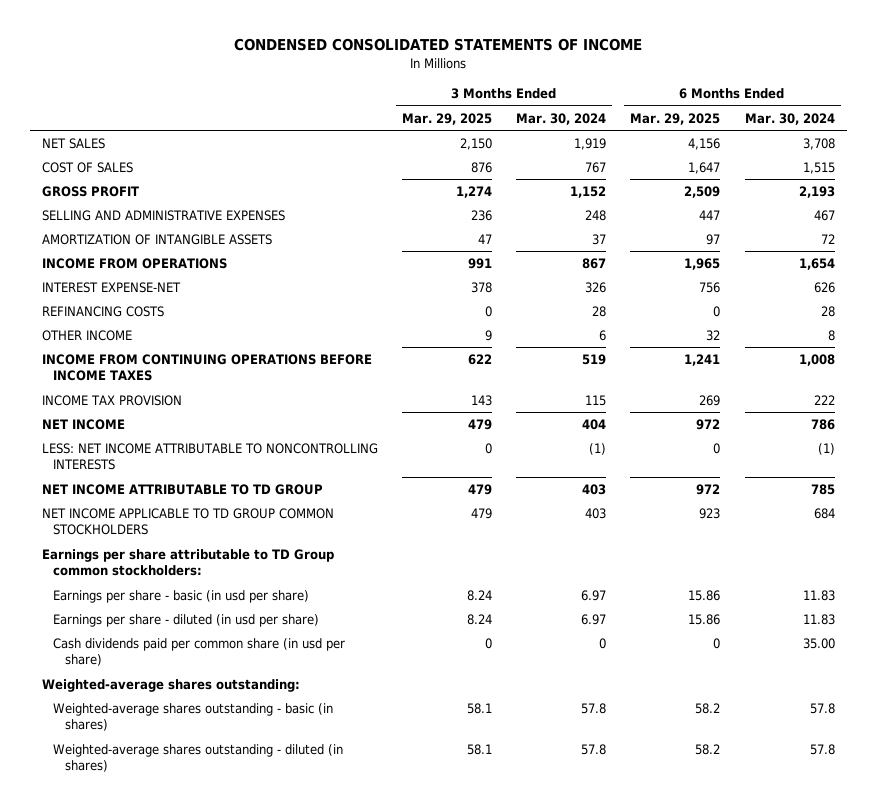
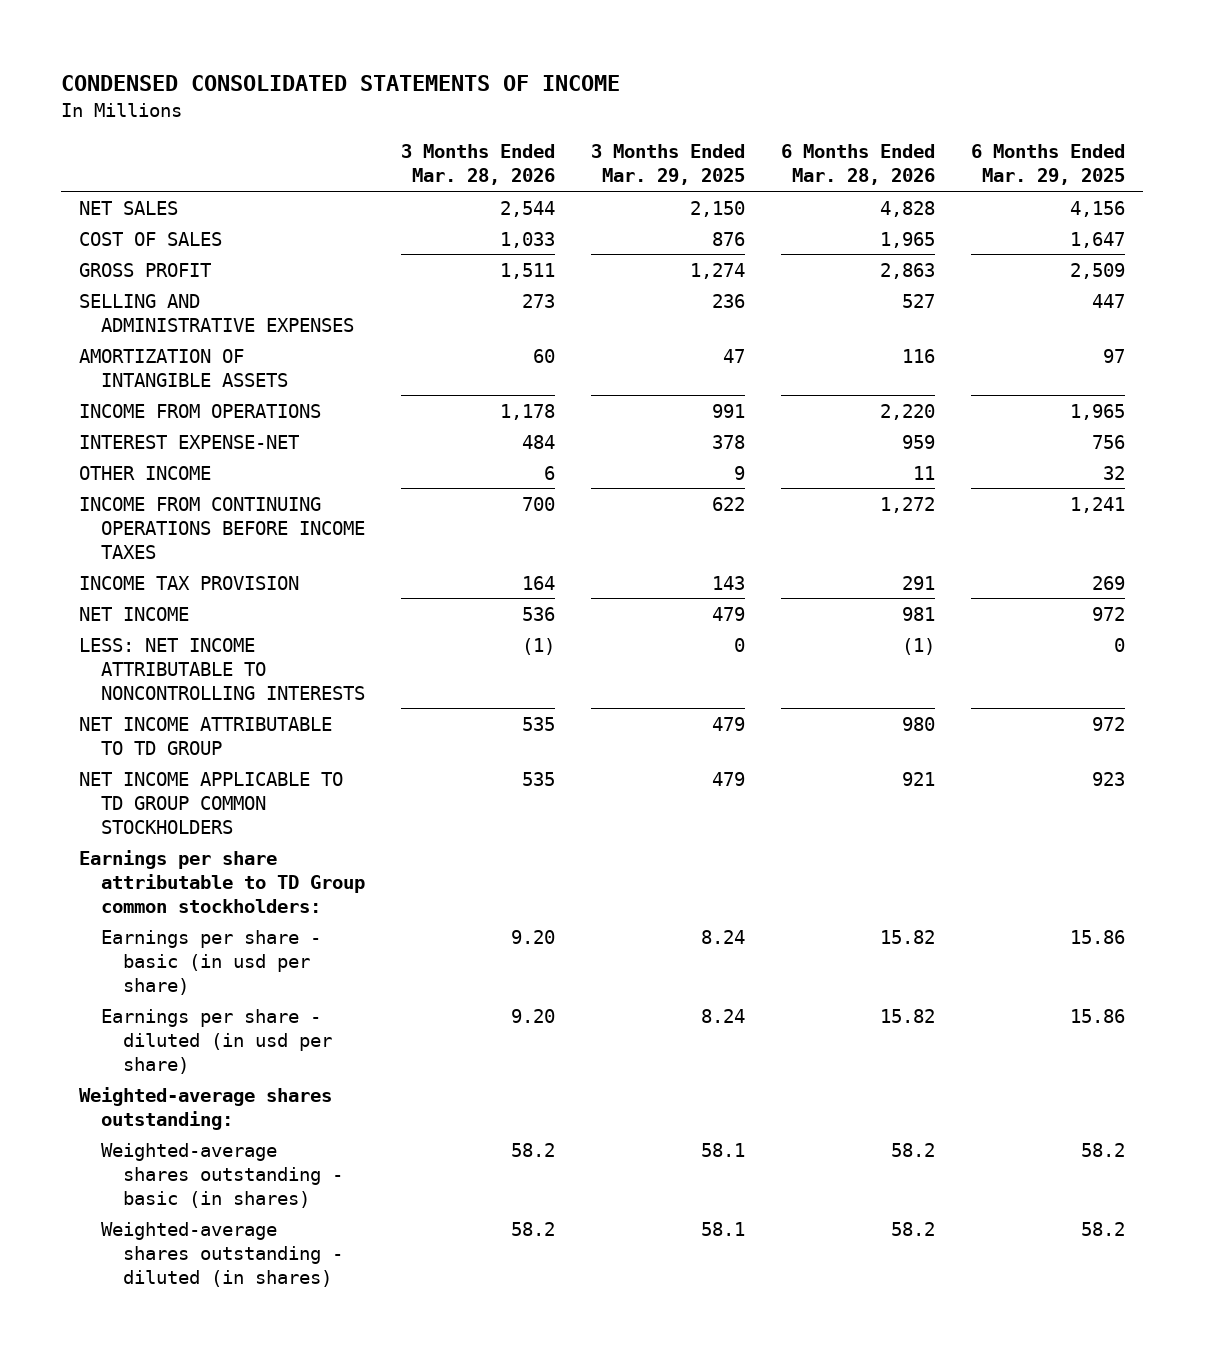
[516,112,607,125] Mar. 30, 2024 -> none
[744,112,835,125] Mar. 30, 2024 -> none
none -> [401,144,556,186] 3 Months Ended Mar. 28, 2026
none -> [781,144,936,186] 6 Months Ended Mar. 28, 2026
[41,306,164,318] REFINANCING COSTS -> none
[53,638,346,667] Cash dividends paid per common share (in usd per share) -> none

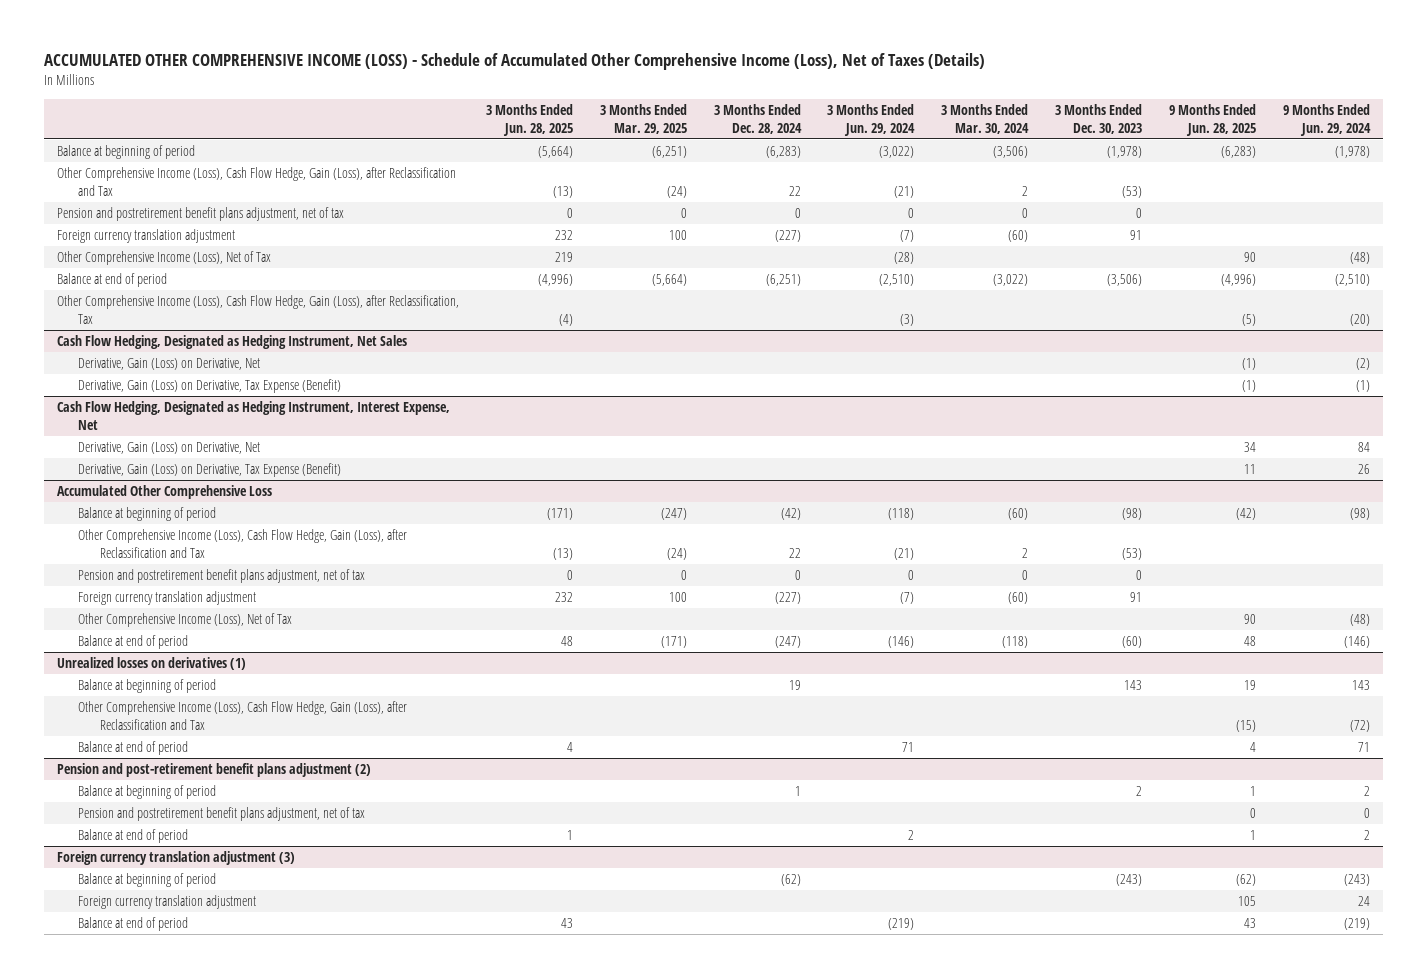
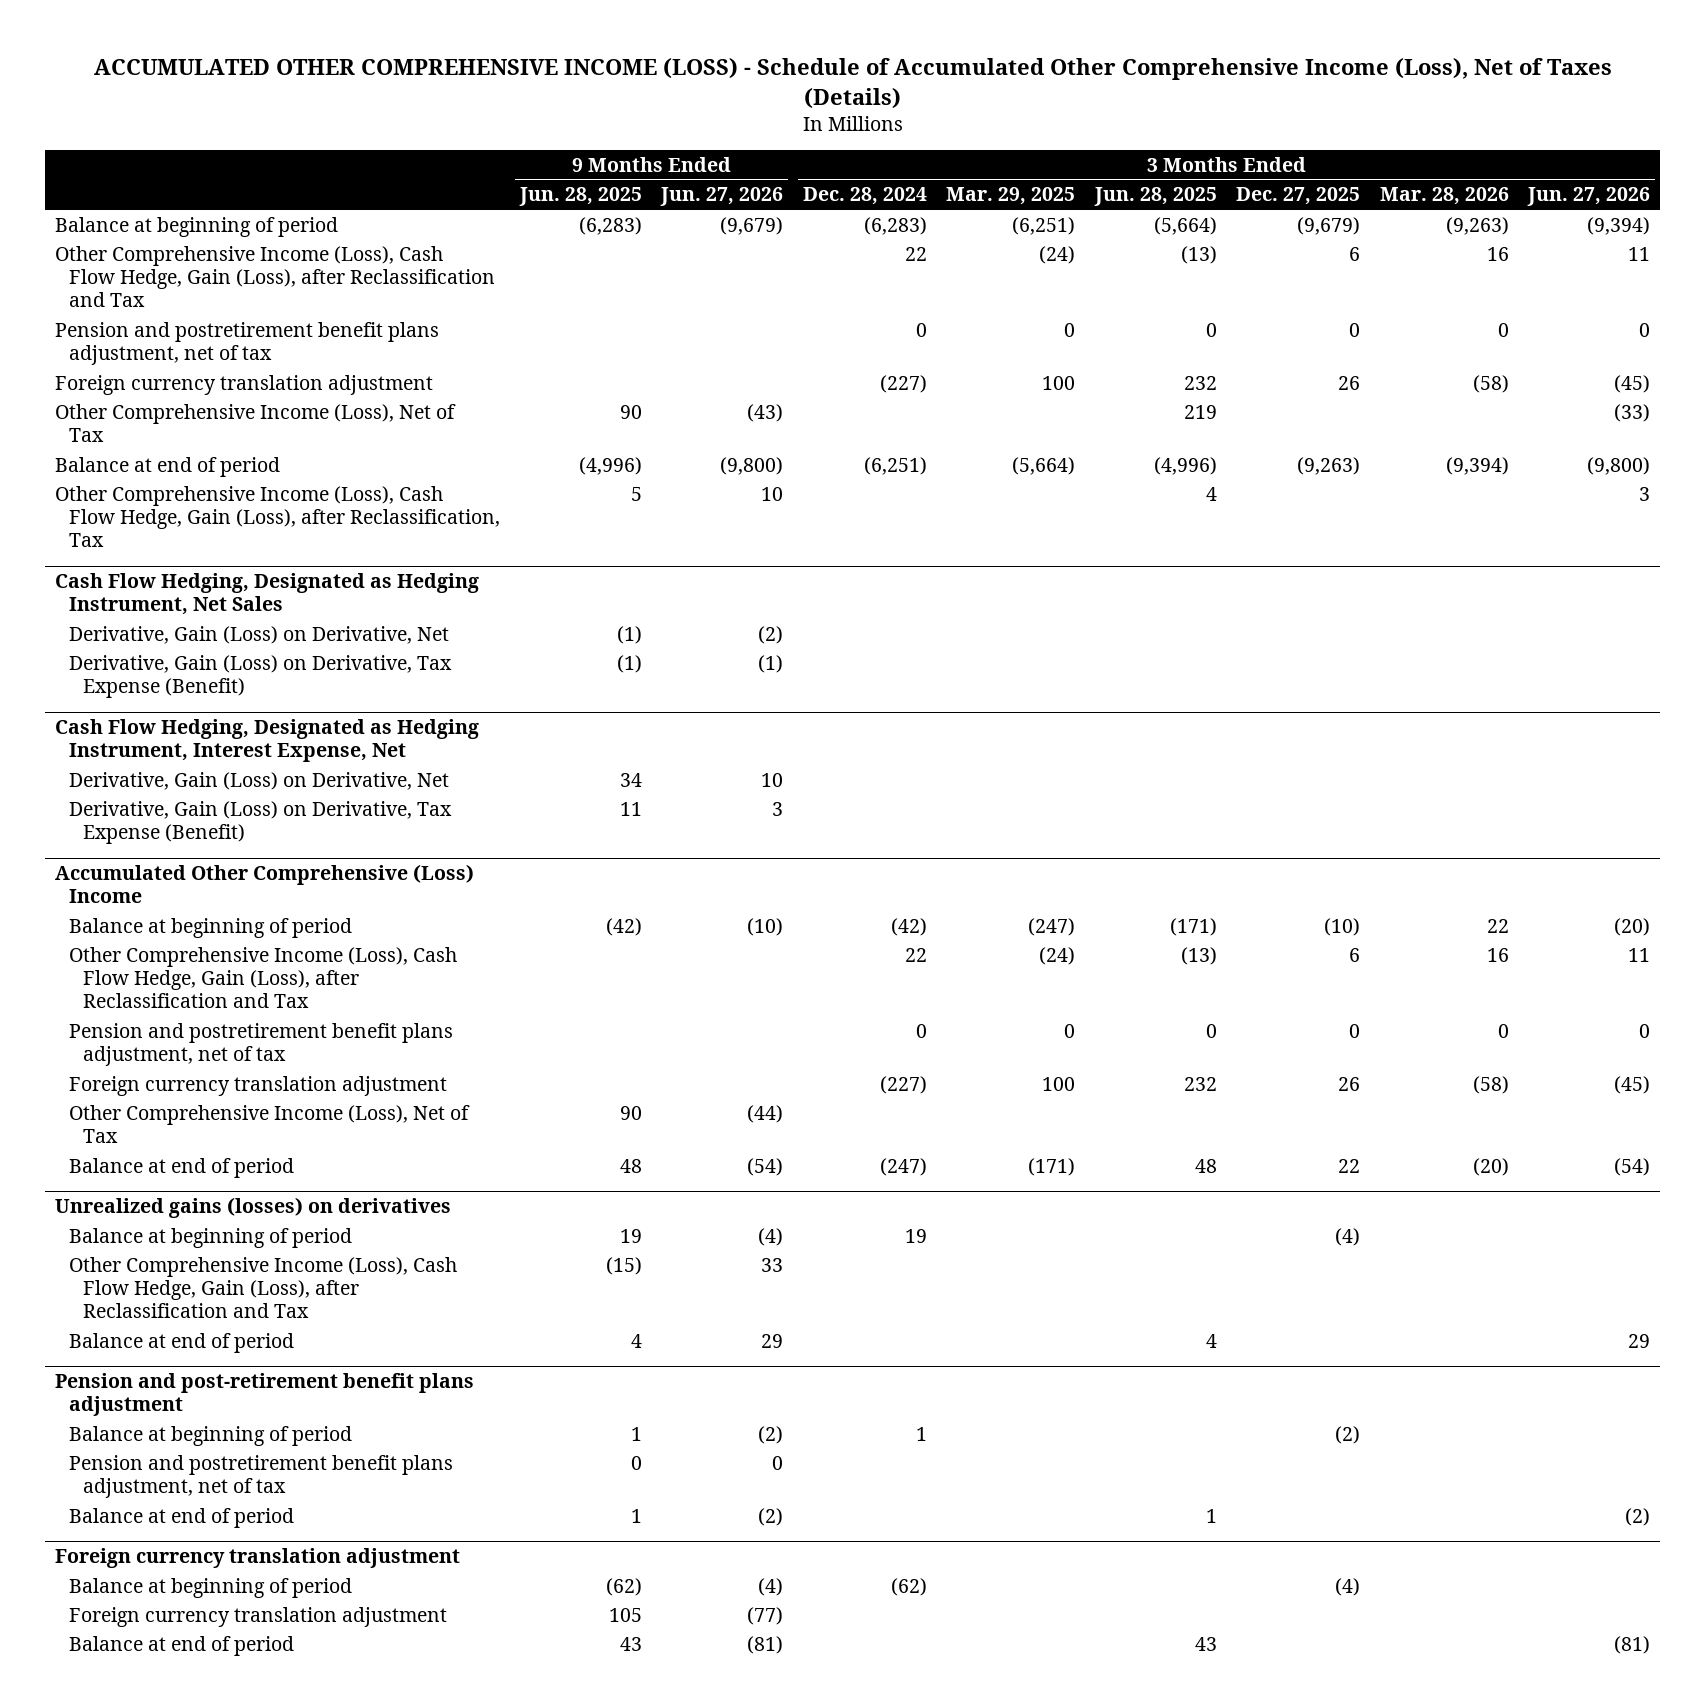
[827,103,916,137] 3 Months Ended Jun. 29, 2024 -> none
[941,103,1030,135] 3 Months Ended Mar. 30, 2024 -> none
[1054,103,1142,135] 3 Months Ended Dec. 30, 2023 -> none
[1282,103,1371,137] 9 Months Ended Jun. 29, 2024 -> none
none -> [660,187,784,207] Jun. 27, 2026
none -> [1236,187,1361,206] Dec. 27, 2025
none -> [1379,187,1509,206] Mar. 28, 2026
none -> [1527,187,1651,207] Jun. 27, 2026
[558,314,573,327] (4) -> [1205,486,1217,501] 4
[1241,314,1256,327] (5) -> [630,486,642,501] 5
[57,484,273,499] Accumulated Other Comprehensive Loss -> [55,864,475,904] Accumulated Other Comprehensive (Loss) Income
[57,656,247,670] Unrealized losses on derivatives (1) -> [55,1197,452,1219] Unrealized gains (losses) on derivatives
[57,762,372,777] Pension and post-retirement benefit plans adjustment (2) -> [55,1373,475,1417] Pension and post-retirement benefit plans adjustment
[57,850,296,865] Foreign currency translation adjustment (3) -> [55,1548,461,1569] Foreign currency translation adjustment

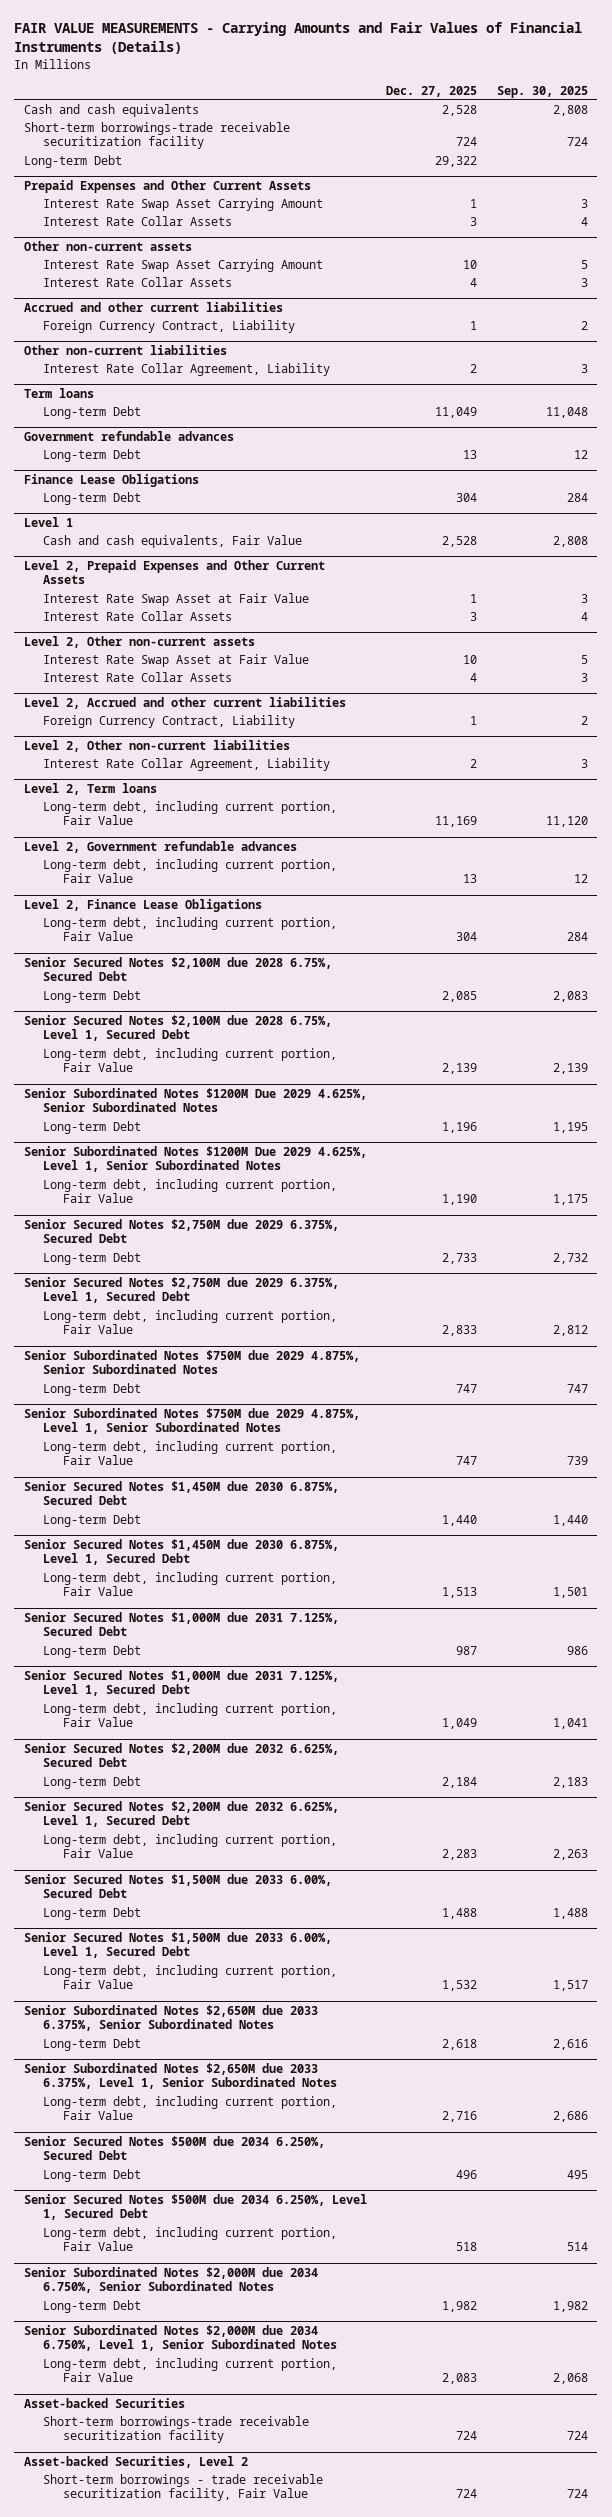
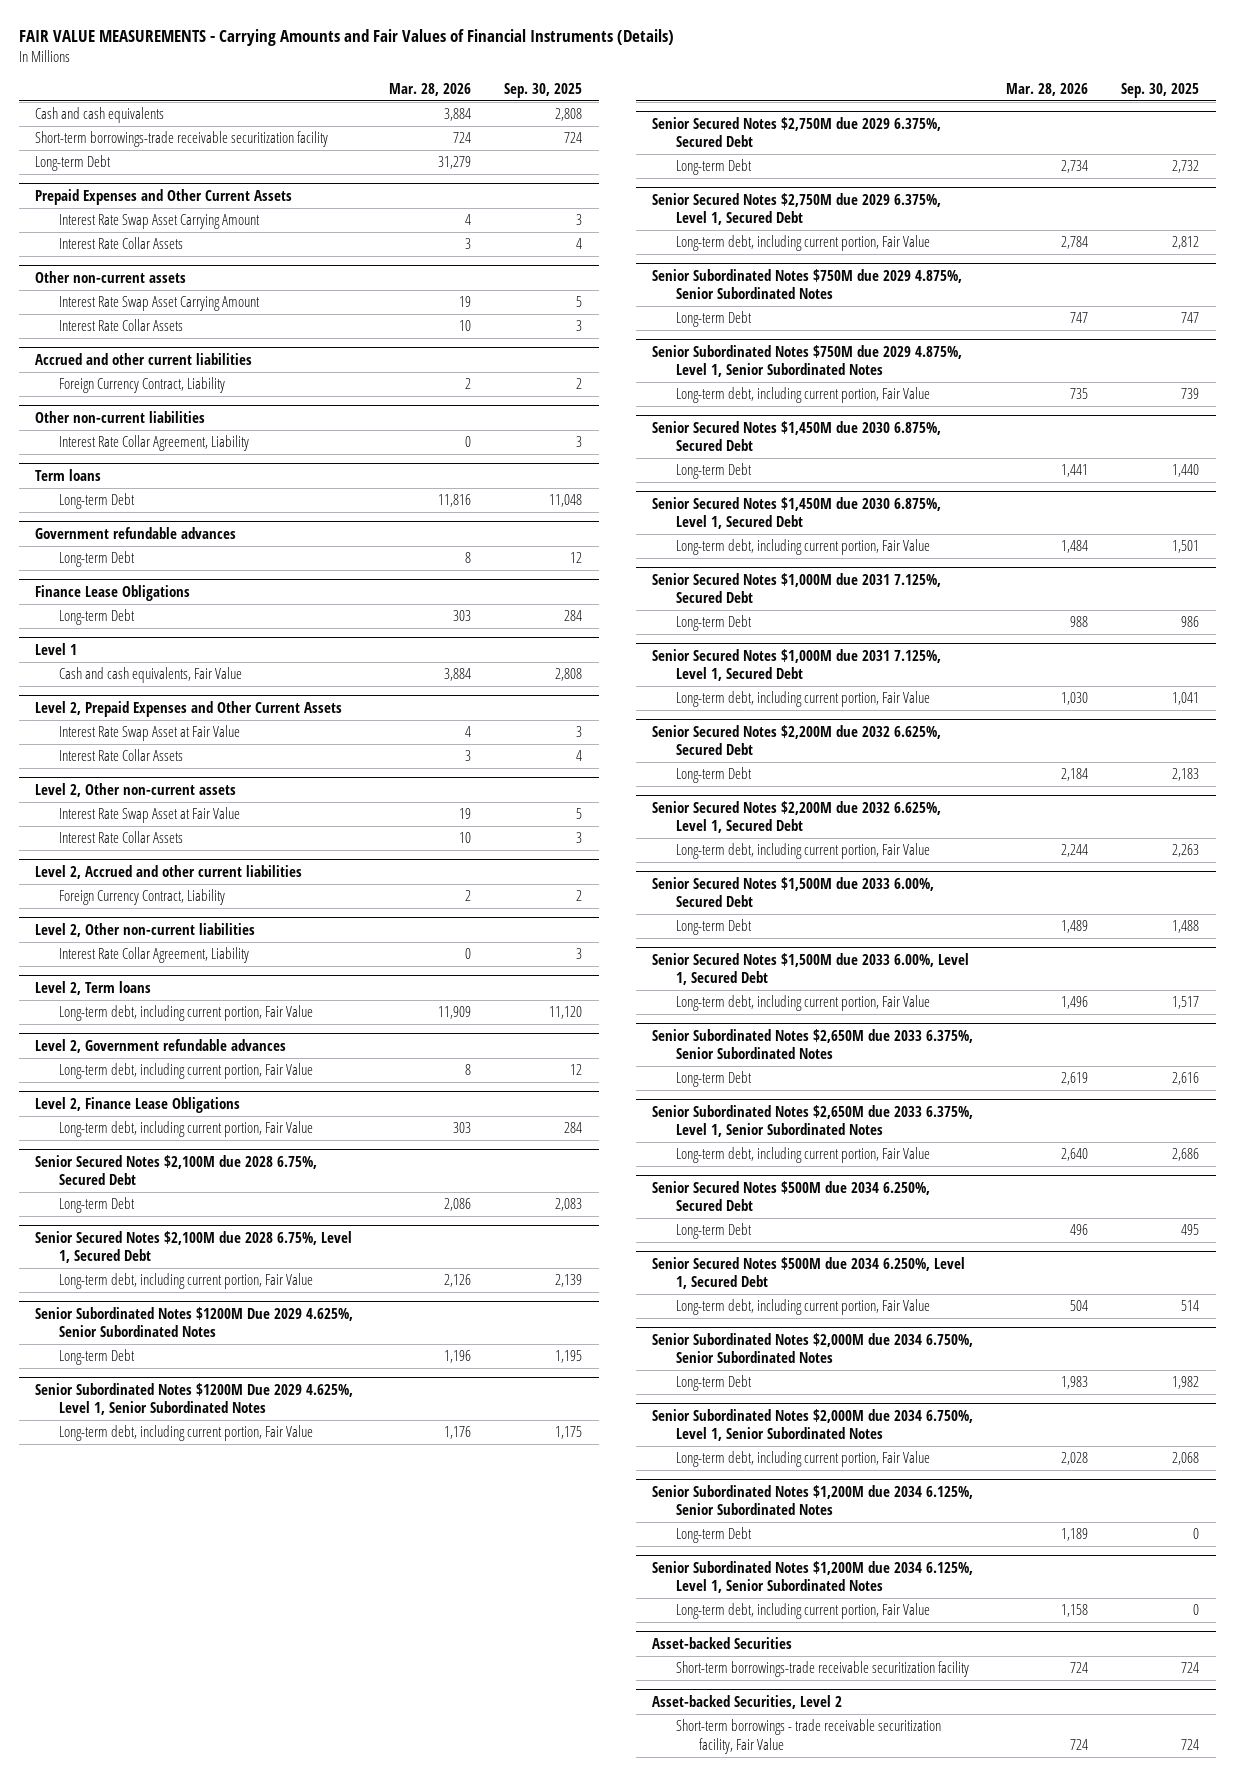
[386,85,478,97] Dec. 27, 2025 -> none
none -> [389,82,472,96] Mar. 28, 2026
none -> [652,1484,974,1516] Senior Subordinated Notes $1,200M due 2034 6.125%, Senior Subordinated Notes
none -> [675,1527,752,1544] Long-term Debt
none -> [652,1560,974,1594] Senior Subordinated Notes $1,200M due 2034 6.125%, Level 1, Senior Subordinated Notes
none -> [675,1603,930,1620] Long-term debt, including current portion, Fair Value

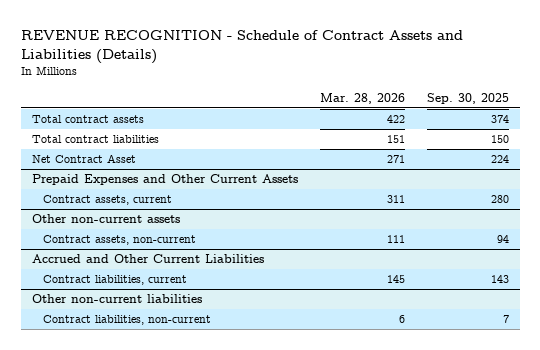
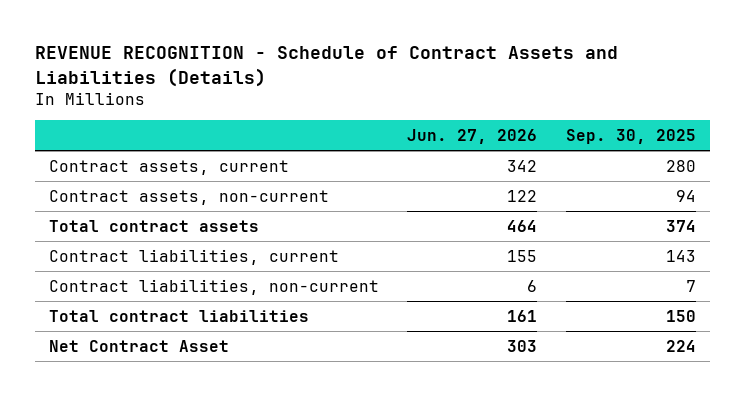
[319,93,405,105] Mar. 28, 2026 -> none
none -> [407,129,538,145] Jun. 27, 2026
[31,174,298,186] Prepaid Expenses and Other Current Assets -> none
[31,214,180,224] Other non-current assets -> none
[31,254,264,264] Accrued and Other Current Liabilities -> none
[31,115,144,124] Total contract assets -> [48,219,259,232] Total contract assets
[31,294,202,304] Other non-current liabilities -> none
[31,135,159,144] Total contract liabilities -> [48,309,309,322] Total contract liabilities
[31,154,136,164] Net Contract Asset -> [48,339,229,352] Net Contract Asset

